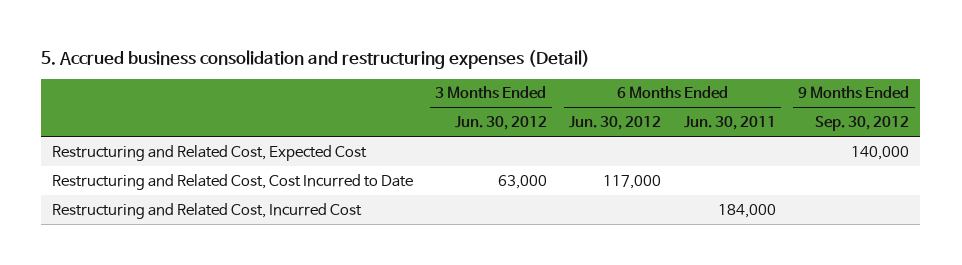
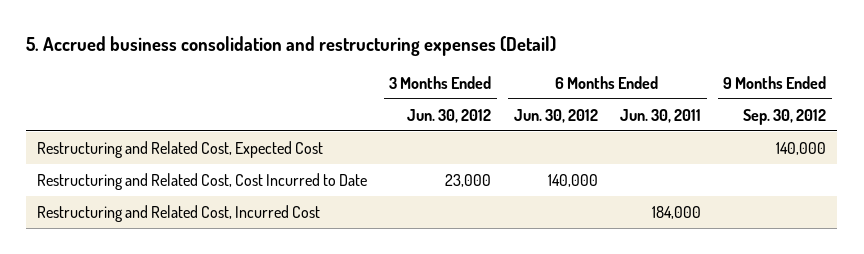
[497,174,547,189] 63,000 -> [445,173,492,187] 23,000
[603,174,662,189] 117,000 -> [547,173,598,187] 140,000

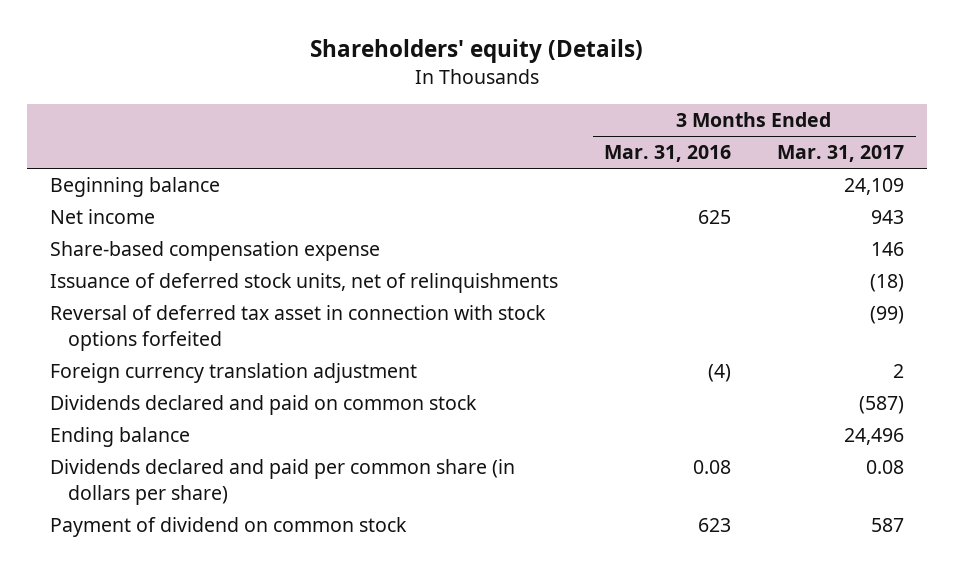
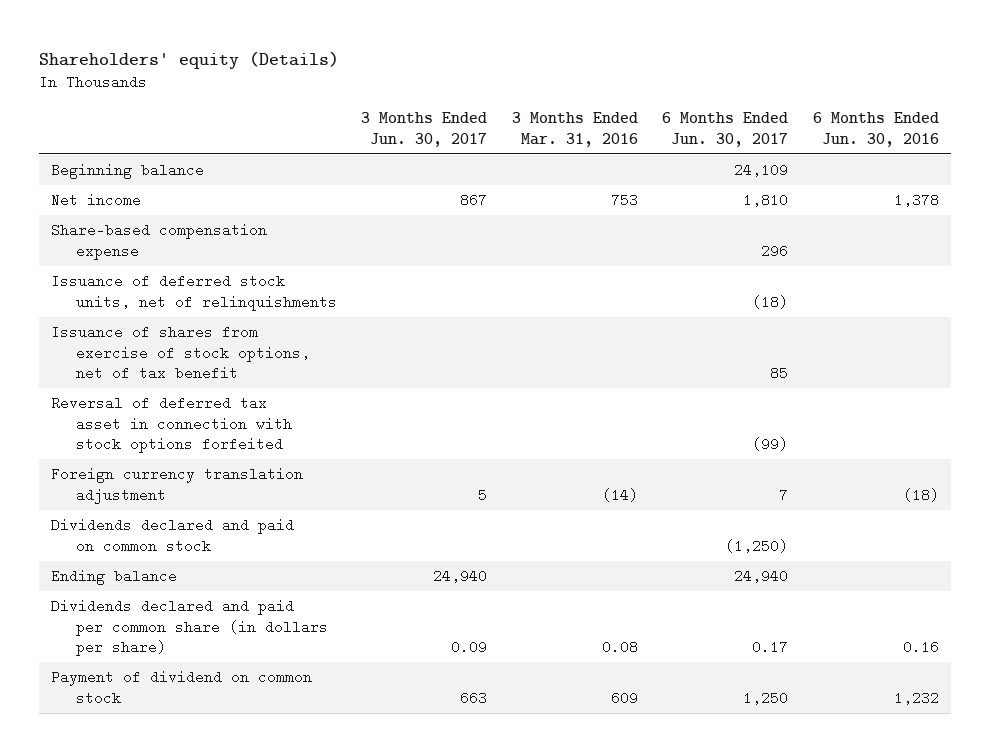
[777,145,905,163] Mar. 31, 2017 -> none
none -> [361,112,488,147] 3 Months Ended Jun. 30, 2017
none -> [662,112,789,147] 6 Months Ended Jun. 30, 2017
none -> [812,112,939,147] 6 Months Ended Jun. 30, 2016
[698,210,732,225] 625 -> [610,193,638,208] 753
none -> [51,325,310,381] Issuance of shares from exercise of stock options, net of tax benefit
[708,364,732,383] (4) -> [601,487,638,502] (14)
[698,518,732,533] 623 -> [610,690,638,705] 609

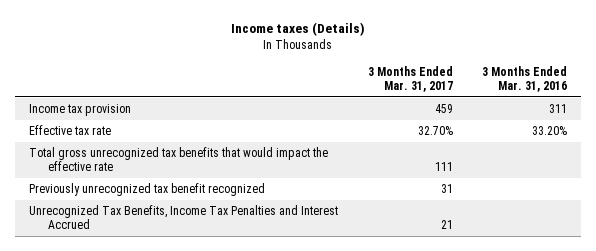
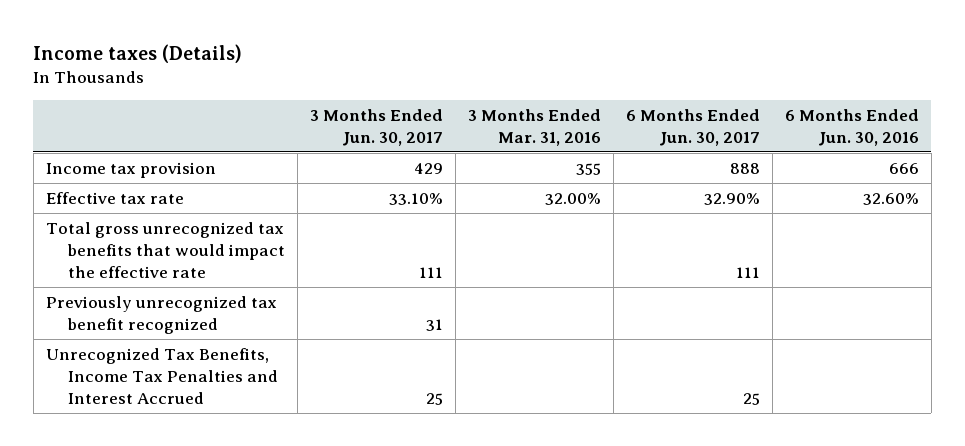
[367,66,453,93] 3 Months Ended Mar. 31, 2017 -> none
none -> [309,108,443,146] 3 Months Ended Jun. 30, 2017
none -> [625,108,760,146] 6 Months Ended Jun. 30, 2017
none -> [784,108,919,146] 6 Months Ended Jun. 30, 2016
[548,104,567,114] 311 -> [575,162,601,175] 355
[531,126,567,136] 33.20% -> [544,192,601,205] 32.00%

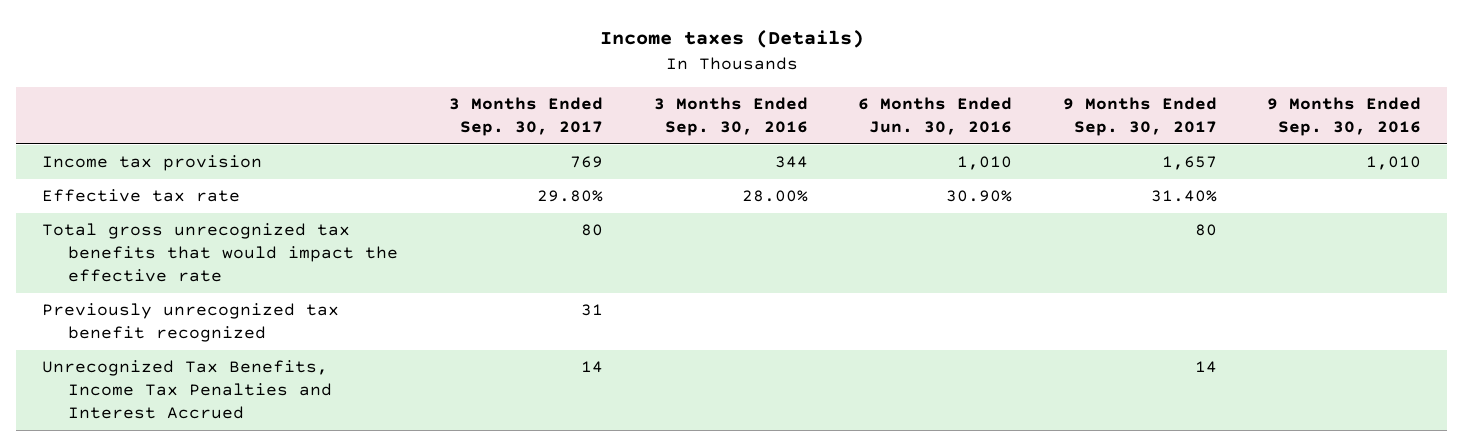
[309,108,443,146] 3 Months Ended Jun. 30, 2017 -> none
[467,108,601,146] 3 Months Ended Mar. 31, 2016 -> none
[625,108,760,146] 6 Months Ended Jun. 30, 2017 -> none
none -> [449,96,604,136] 3 Months Ended Sep. 30, 2017
none -> [653,96,808,136] 3 Months Ended Sep. 30, 2016
none -> [1062,96,1217,136] 9 Months Ended Sep. 30, 2017
none -> [1267,96,1422,136] 9 Months Ended Sep. 30, 2016
[888,162,919,174] 666 -> [957,156,1013,171] 1,010
[862,192,919,205] 32.60% -> [946,190,1013,203] 30.90%

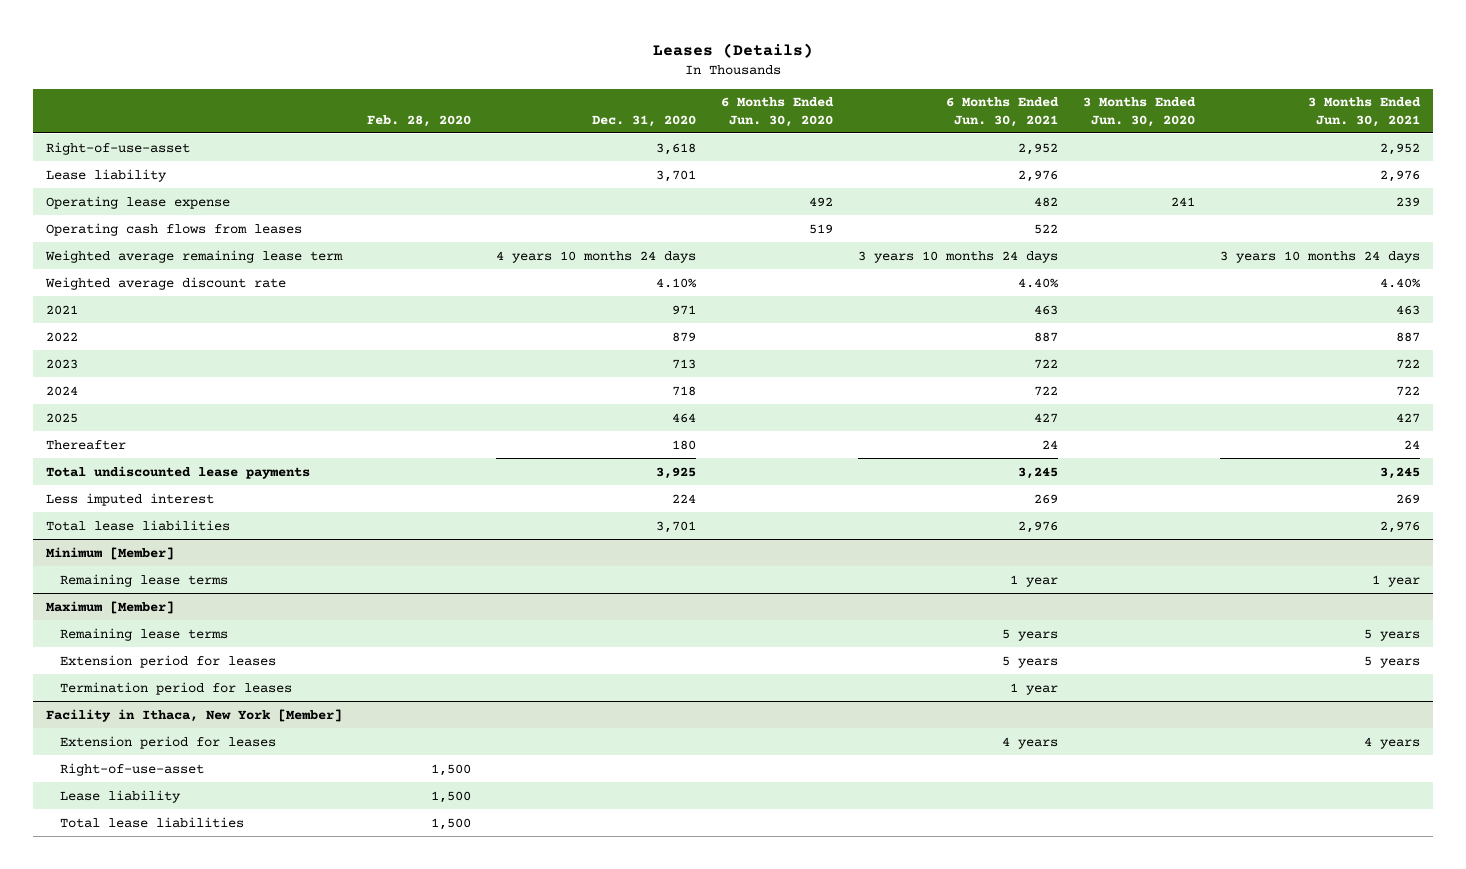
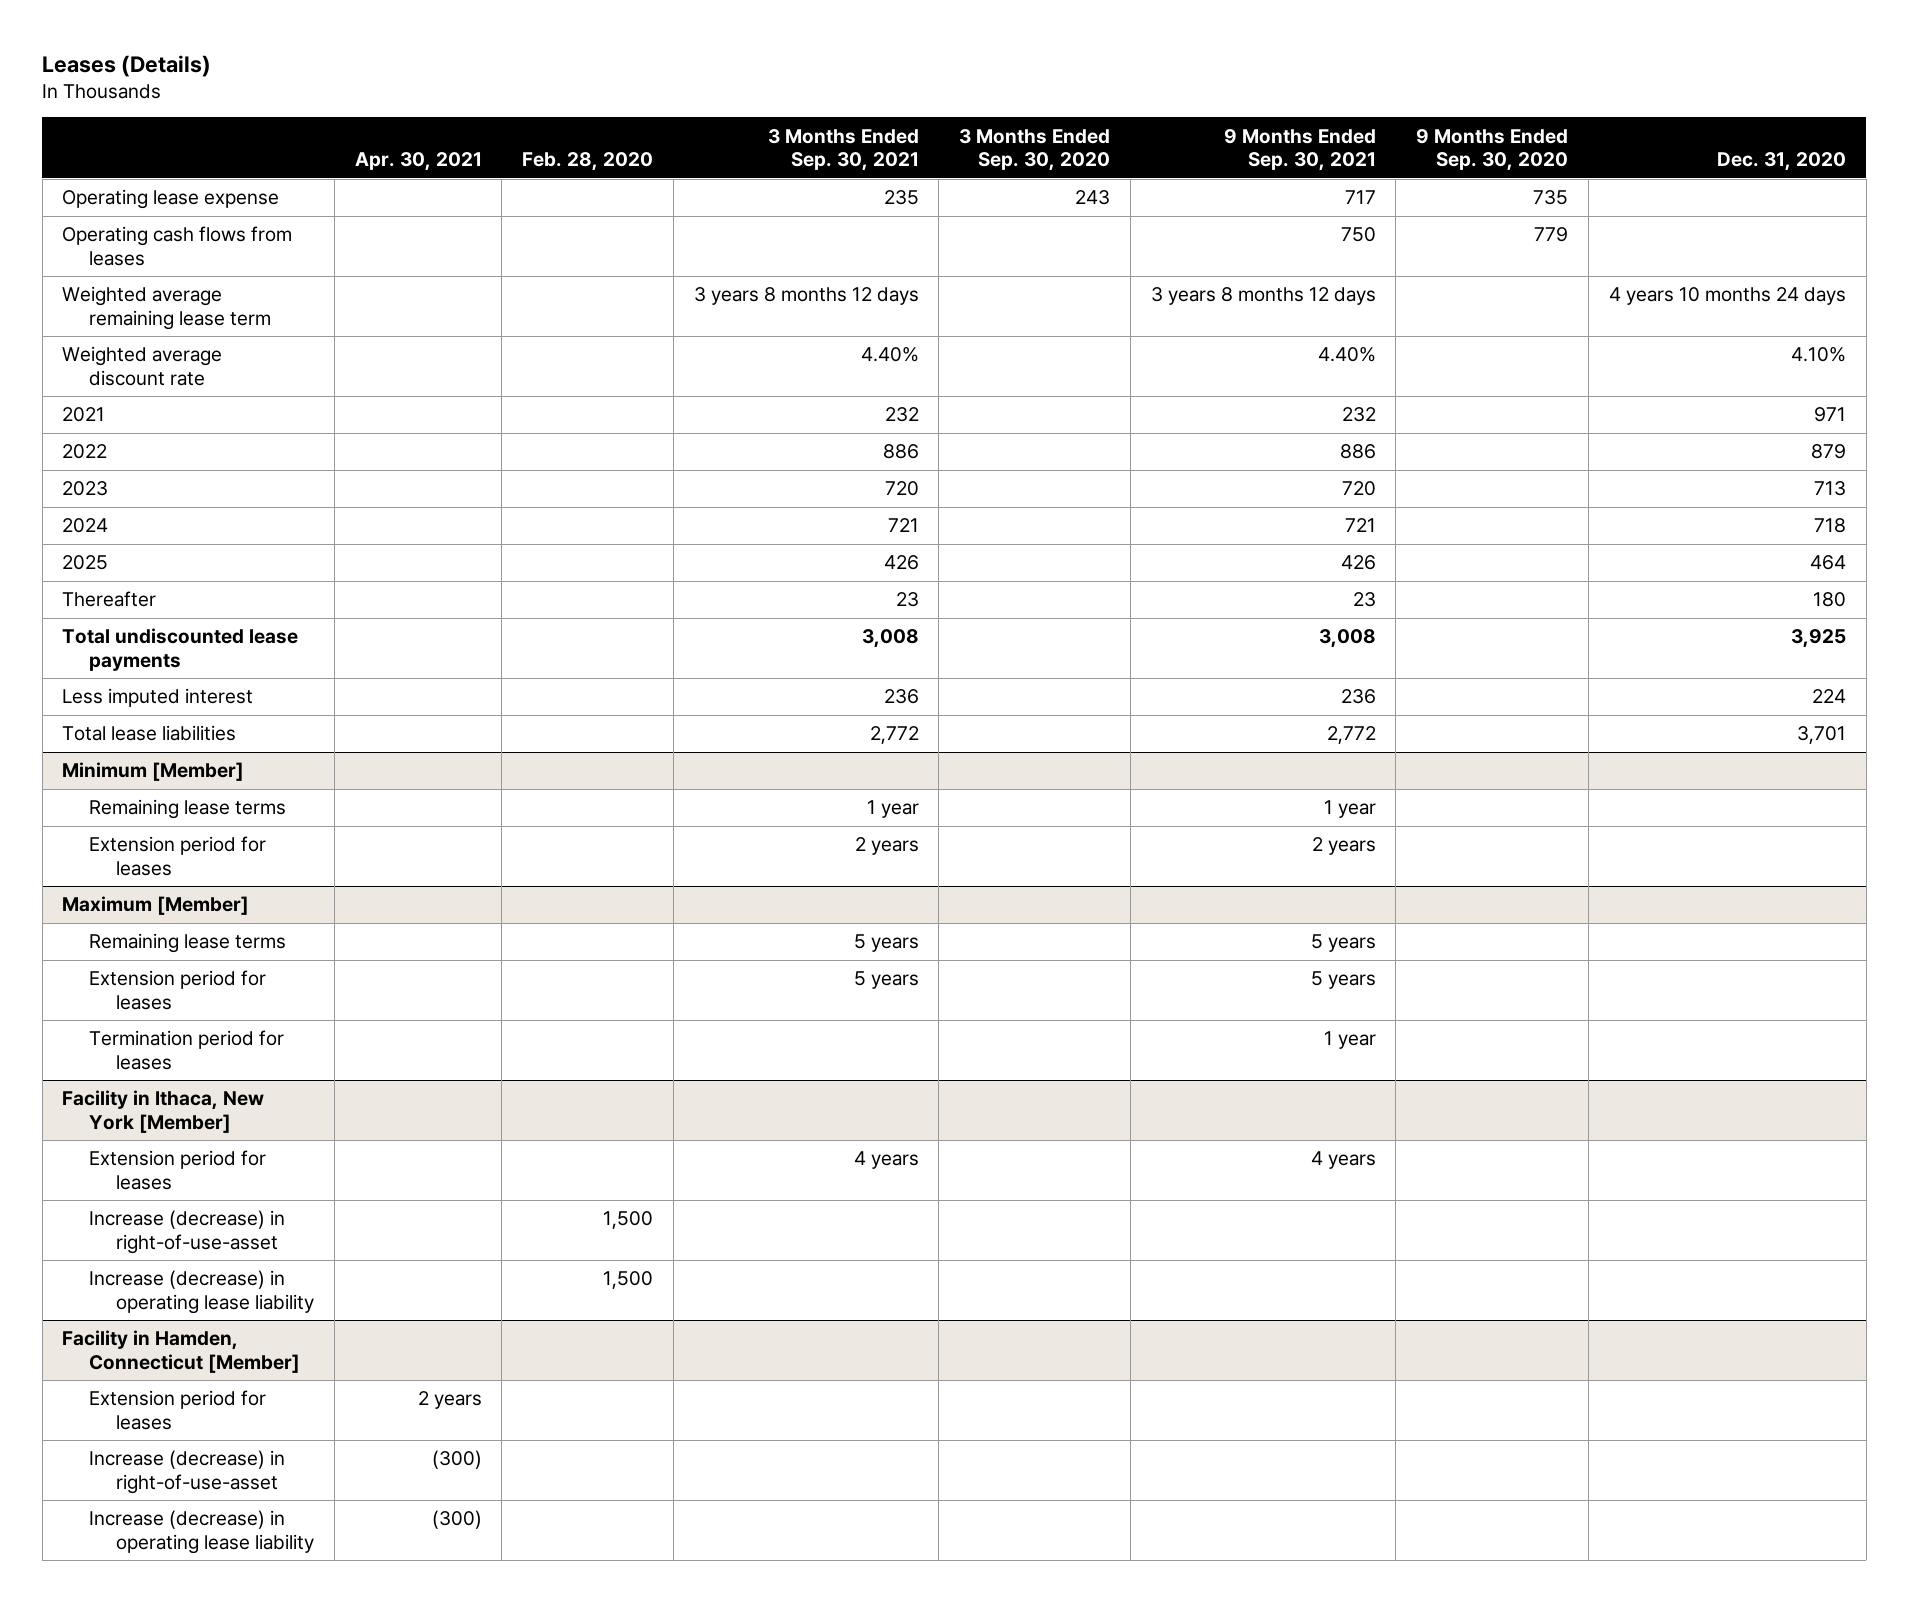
[720,97,834,127] 6 Months Ended Jun. 30, 2020 -> none
[946,97,1060,127] 6 Months Ended Jun. 30, 2021 -> none
[1083,97,1197,127] 3 Months Ended Jun. 30, 2020 -> none
[1308,97,1422,127] 3 Months Ended Jun. 30, 2021 -> none
none -> [354,151,482,171] Apr. 30, 2021
none -> [767,128,919,171] 3 Months Ended Sep. 30, 2021
none -> [959,128,1111,171] 3 Months Ended Sep. 30, 2020
none -> [1223,128,1376,171] 9 Months Ended Sep. 30, 2021
none -> [1416,128,1569,171] 9 Months Ended Sep. 30, 2020
[45,141,190,155] Right-of-use-asset -> none
[45,168,167,182] Lease liability -> none
none -> [89,836,267,876] Extension period for leases
[60,789,182,803] Lease liability -> none
[60,816,245,828] Total lease liabilities -> none
[60,762,205,776] Right-of-use-asset -> [89,1210,286,1254] Increase (decrease) in right-of-use-asset
none -> [89,1270,314,1314] Increase (decrease) in operating lease liability
none -> [62,1330,301,1373] Facility in Hamden, Connecticut [Member]
none -> [89,1390,267,1430] Extension period for leases
none -> [89,1450,286,1494] Increase (decrease) in right-of-use-asset
none -> [89,1510,314,1554] Increase (decrease) in operating lease liability

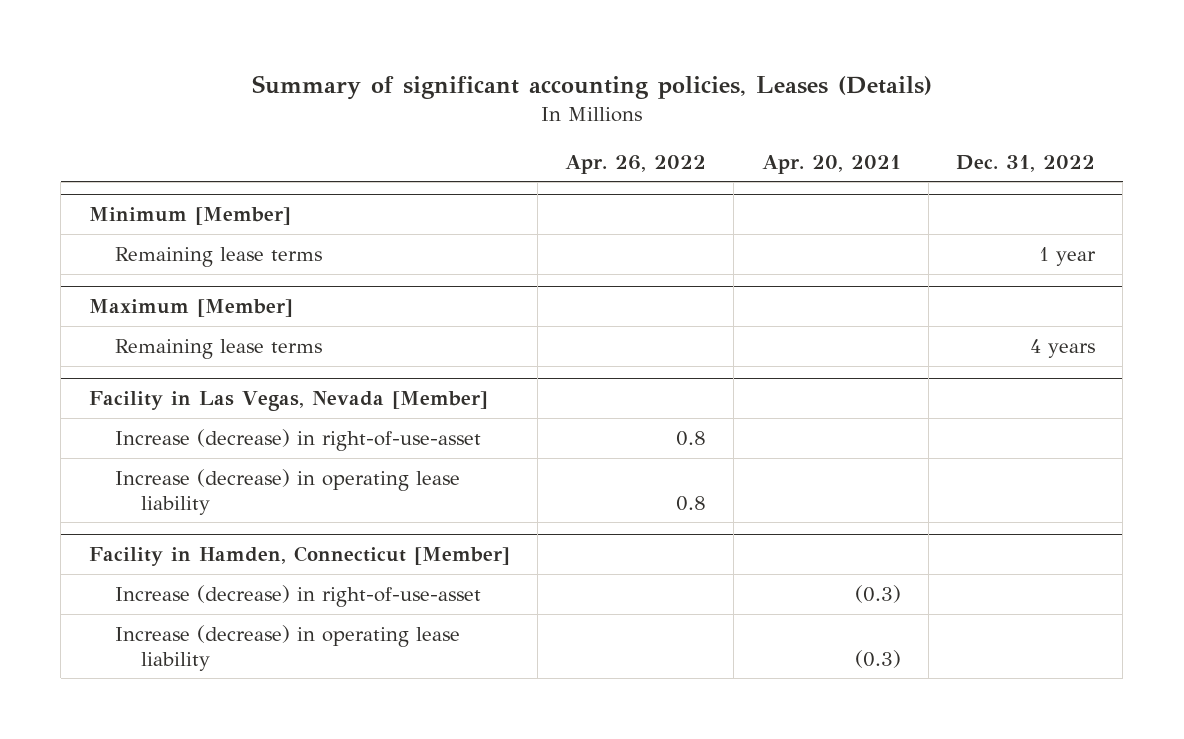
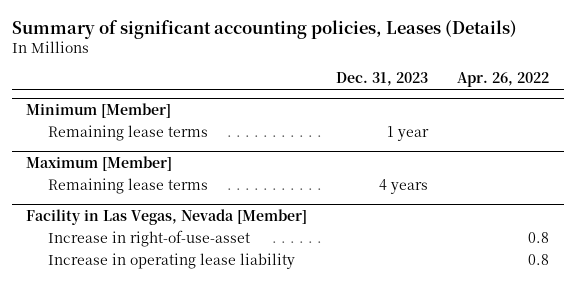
[761,154,901,174] Apr. 20, 2021 -> none
[956,154,1096,172] Dec. 31, 2022 -> none
none -> [336,72,429,87] Dec. 31, 2023
[88,546,510,567] Facility in Hamden, Connecticut [Member] -> none
[114,584,481,607] Increase (decrease) in right-of-use-asset -> none
[114,624,460,671] Increase (decrease) in operating lease liability -> none
[114,428,481,451] Increase (decrease) in right-of-use-asset -> [47,230,250,248] Increase in right-of-use-asset
[114,468,460,515] Increase (decrease) in operating lease liability -> [47,253,295,270] Increase in operating lease liability

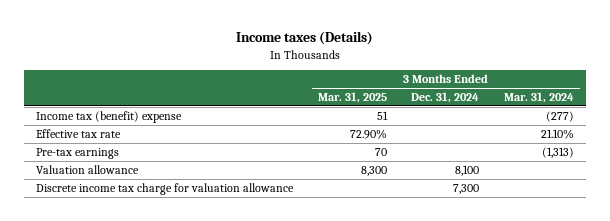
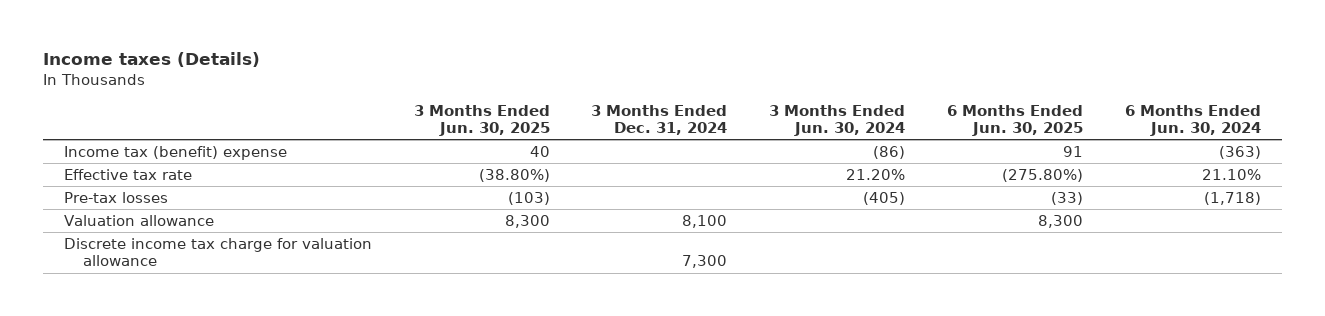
[317,92,387,104] Mar. 31, 2025 -> none
[504,92,575,104] Mar. 31, 2024 -> none
none -> [413,104,550,137] 3 Months Ended Jun. 30, 2025
none -> [769,104,906,137] 3 Months Ended Jun. 30, 2024
none -> [947,104,1084,137] 6 Months Ended Jun. 30, 2025
none -> [1124,104,1261,137] 6 Months Ended Jun. 30, 2024
[36,147,120,159] Pre-tax earnings -> [63,191,168,203] Pre-tax losses

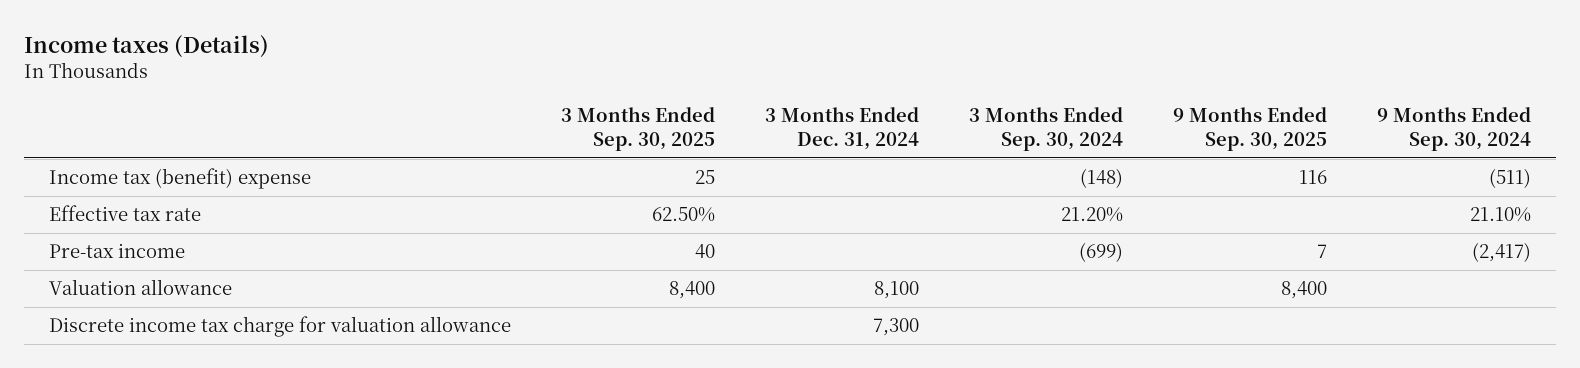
[413,104,550,137] 3 Months Ended Jun. 30, 2025 -> none
[769,104,906,137] 3 Months Ended Jun. 30, 2024 -> none
[947,104,1084,137] 6 Months Ended Jun. 30, 2025 -> none
[1124,104,1261,137] 6 Months Ended Jun. 30, 2024 -> none
none -> [560,106,715,151] 3 Months Ended Sep. 30, 2025
none -> [969,106,1124,151] 3 Months Ended Sep. 30, 2024
none -> [1173,106,1328,151] 9 Months Ended Sep. 30, 2025
none -> [1377,106,1532,151] 9 Months Ended Sep. 30, 2024
[63,191,168,203] Pre-tax losses -> [48,243,185,259] Pre-tax income

